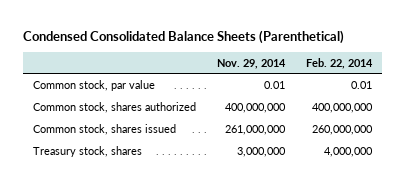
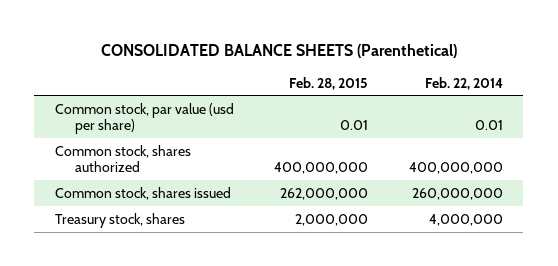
[23,29,345,44] Condensed Consolidated Balance Sheets (Parenthetical) -> [100,43,457,58] CONSOLIDATED BALANCE SHEETS (Parenthetical)
[217,58,287,69] Nov. 29, 2014 -> none
none -> [289,76,369,90] Feb. 28, 2015
[33,79,156,91] Common stock, par value -> [54,102,234,134] Common stock, par value (usd per share)

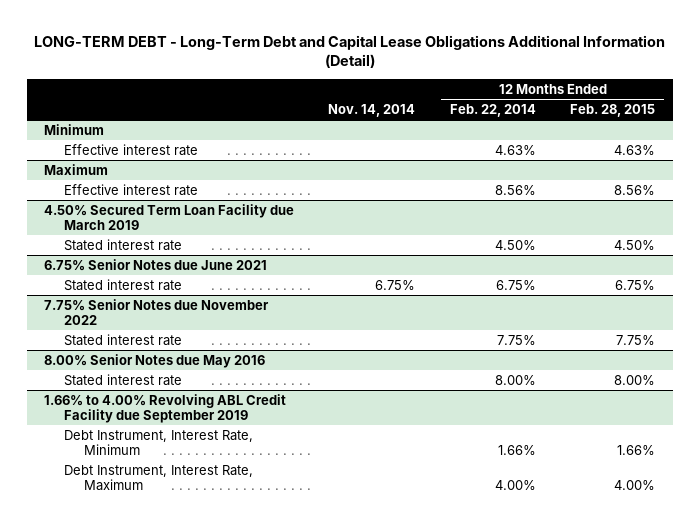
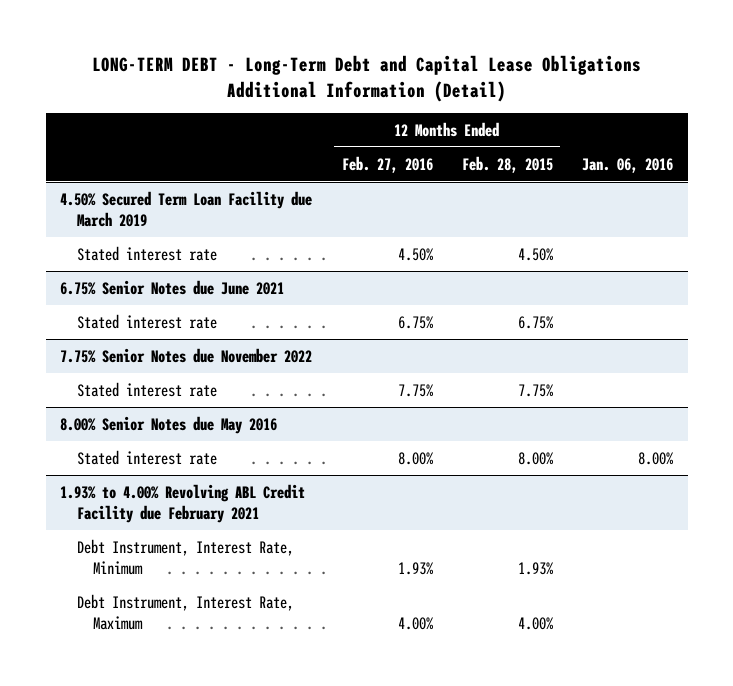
[328,103,416,117] Nov. 14, 2014 -> none
[449,103,536,117] Feb. 22, 2014 -> none
none -> [341,155,433,173] Feb. 27, 2016
none -> [582,157,674,173] Jan. 06, 2016
[43,123,104,135] Minimum -> none
[64,143,199,156] Effective interest rate -> none
[43,163,108,175] Maximum -> none
[64,183,199,196] Effective interest rate -> none
[43,393,286,423] 1.66% to 4.00% Revolving ABL Credit Facility due September 2019 -> [60,483,306,523] 1.93% to 4.00% Revolving ABL Credit Facility due February 2021
[617,444,656,455] 1.66% -> [517,561,553,575] 1.93%

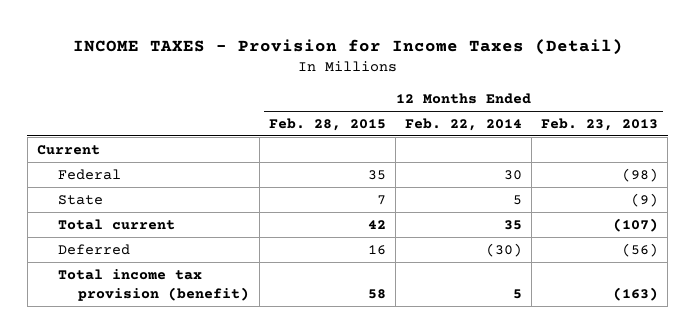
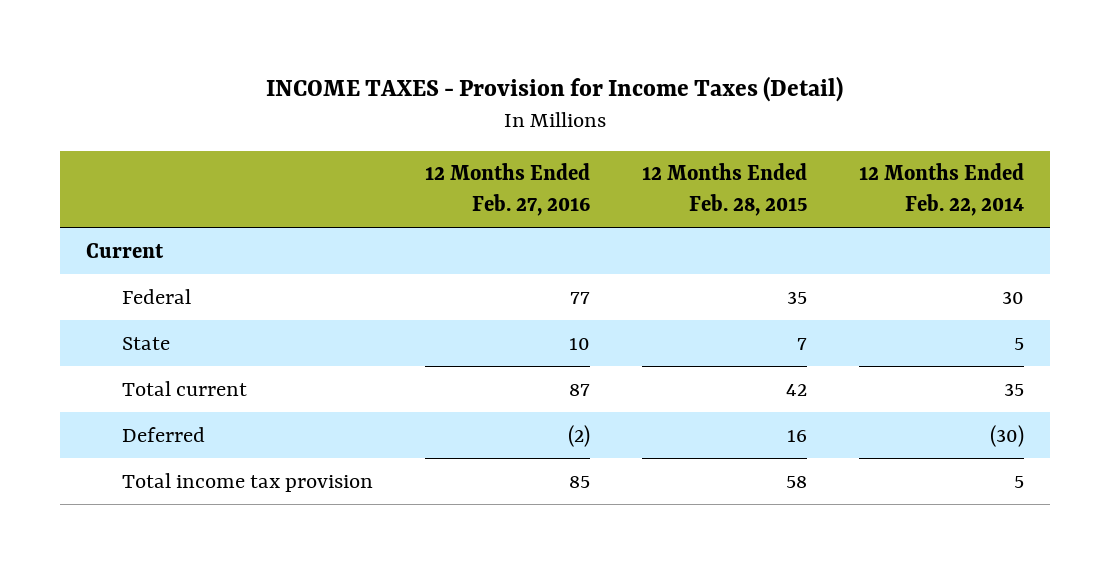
[541,117,659,131] Feb. 23, 2013 -> none
none -> [425,163,591,216] 12 Months Ended Feb. 27, 2016
[57,268,250,302] Total income tax provision (benefit) -> [122,472,374,492] Total income tax provision

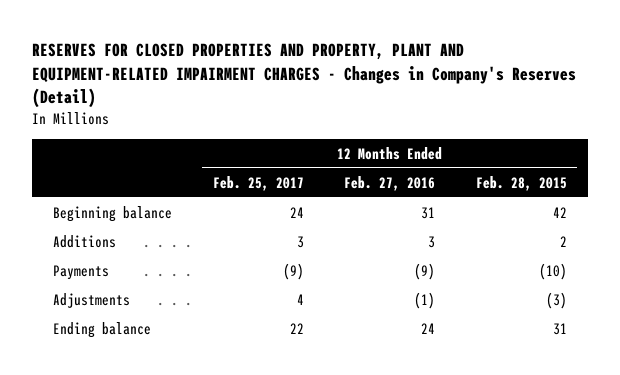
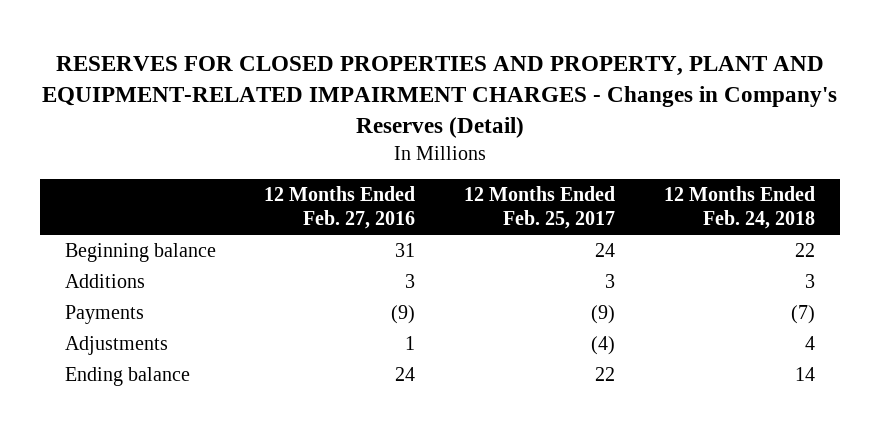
[476,175,568,191] Feb. 28, 2015 -> none
none -> [664,186,816,230] 12 Months Ended Feb. 24, 2018
[296,293,304,305] 4 -> [591,335,616,355] (4)
[414,291,436,309] (1) -> [405,335,416,350] 1

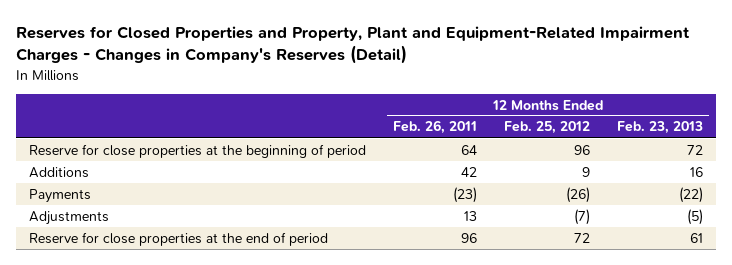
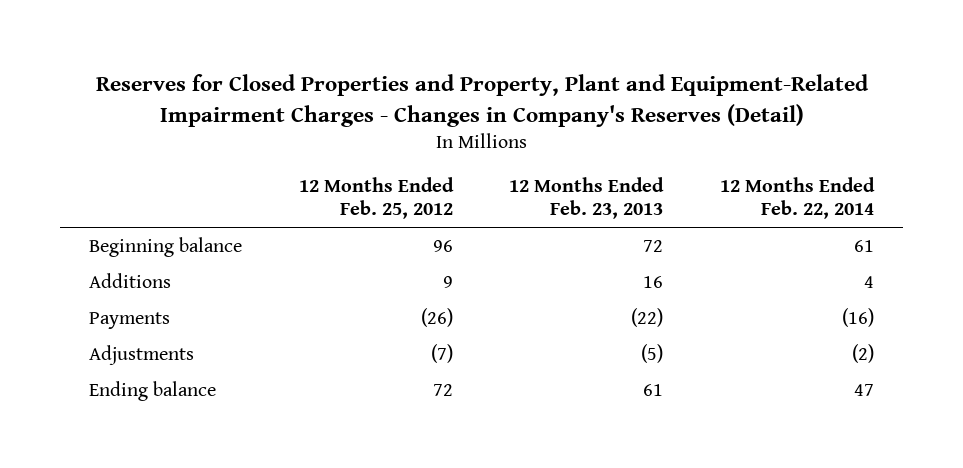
[393,120,478,135] Feb. 26, 2011 -> none
none -> [720,177,876,219] 12 Months Ended Feb. 22, 2014
[29,143,367,158] Reserve for close properties at the beginning of period -> [88,237,242,258] Beginning balance
[29,231,329,246] Reserve for close properties at the end of period -> [88,381,216,402] Ending balance

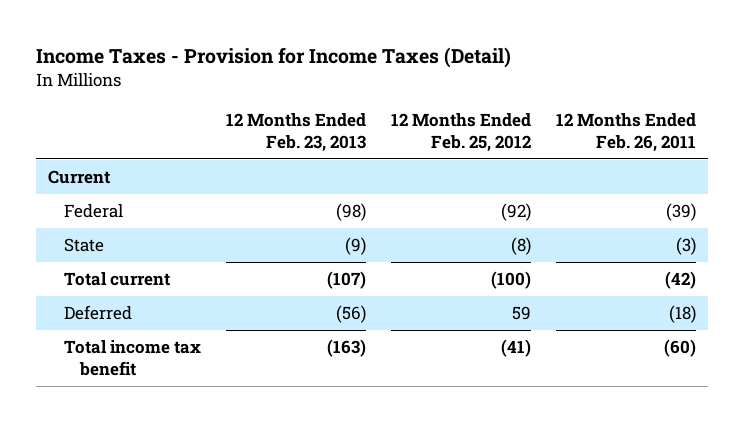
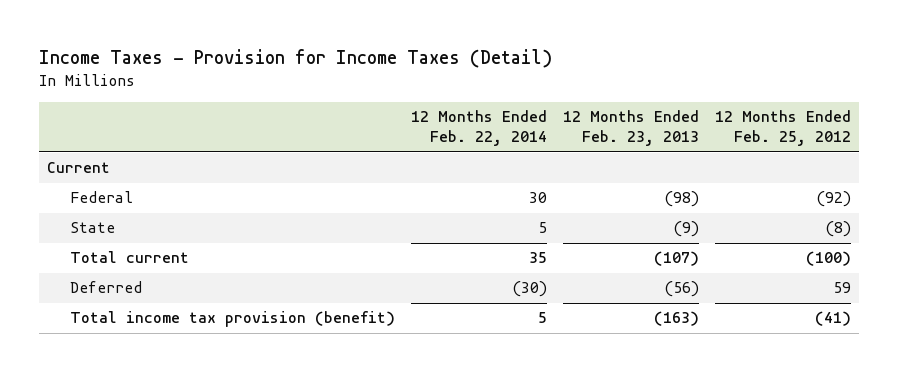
[555,112,696,153] 12 Months Ended Feb. 26, 2011 -> none
none -> [411,110,548,147] 12 Months Ended Feb. 22, 2014
[64,340,202,377] Total income tax benefit -> [70,311,396,328] Total income tax provision (benefit)

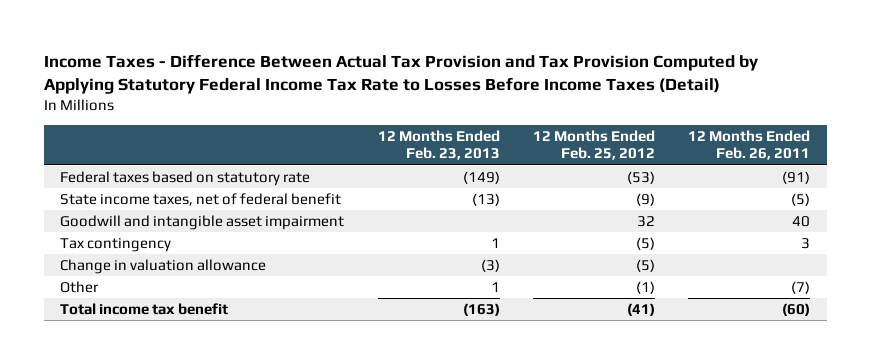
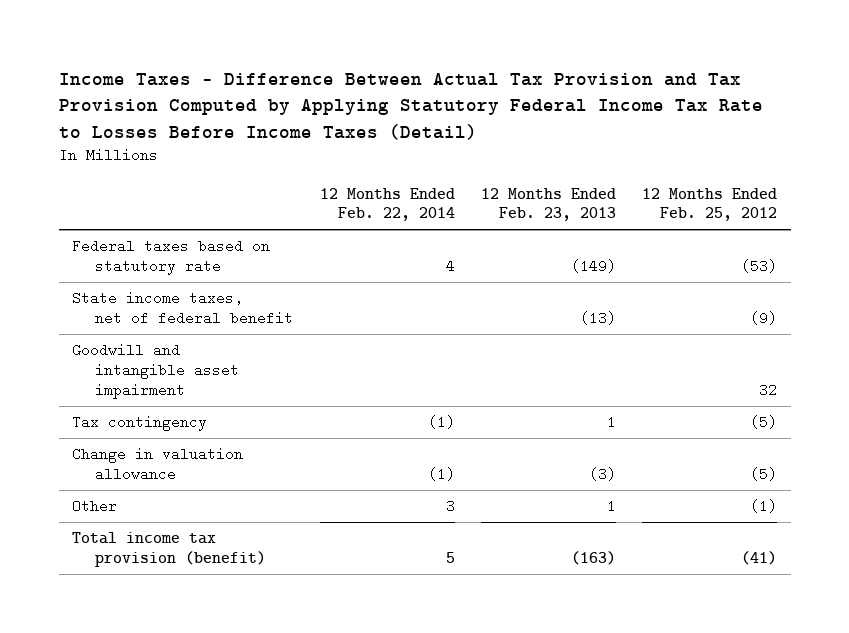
[688,129,811,161] 12 Months Ended Feb. 26, 2011 -> none
none -> [319,187,455,222] 12 Months Ended Feb. 22, 2014
[60,302,229,315] Total income tax benefit -> [71,532,267,568] Total income tax provision (benefit)

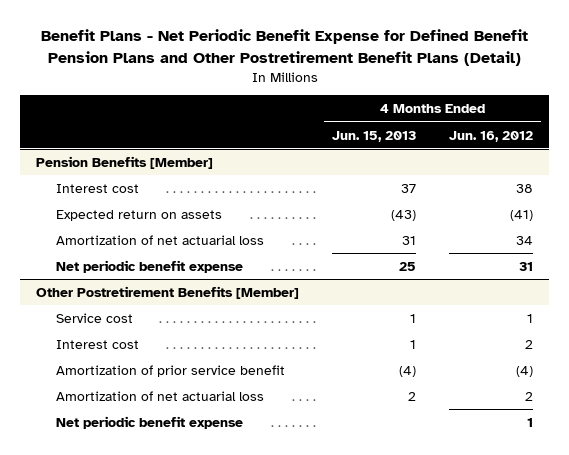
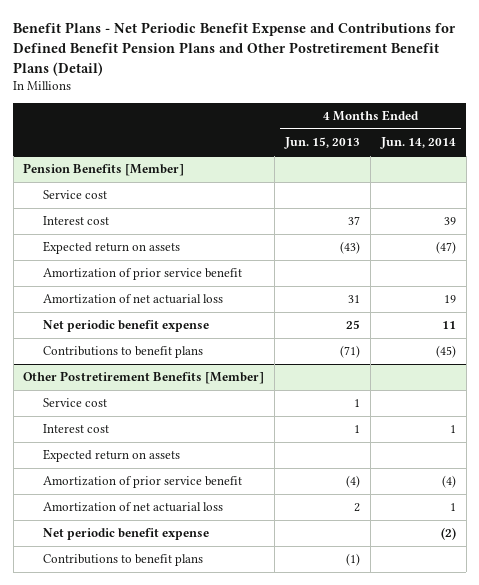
[40,29,528,66] Benefit Plans - Net Periodic Benefit Expense for Defined Benefit Pension Plans and Other Postretirement Benefit Plans (Detail) -> [13,21,457,76] Benefit Plans - Net Periodic Benefit Expense and Contributions for Defined Benefit Pension Plans and Other Postretirement Benefit Plans (Detail)
[449,130,534,142] Jun. 16, 2012 -> none
none -> [379,137,456,150] Jun. 14, 2014
none -> [43,190,108,200] Service cost
none -> [43,268,243,281] Amortization of prior service benefit
none -> [43,346,204,359] Contributions to benefit plans
none -> [43,449,181,463] Expected return on assets
none -> [43,554,204,567] Contributions to benefit plans

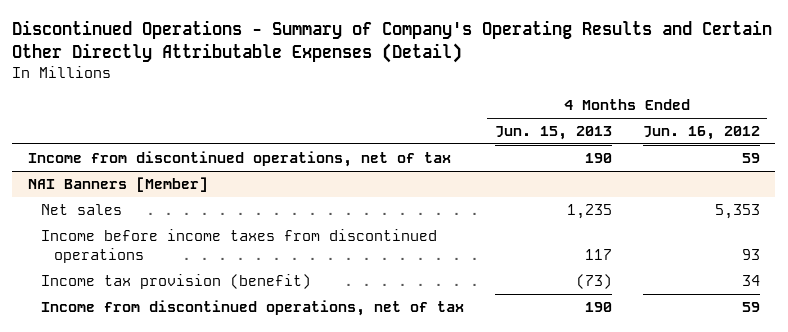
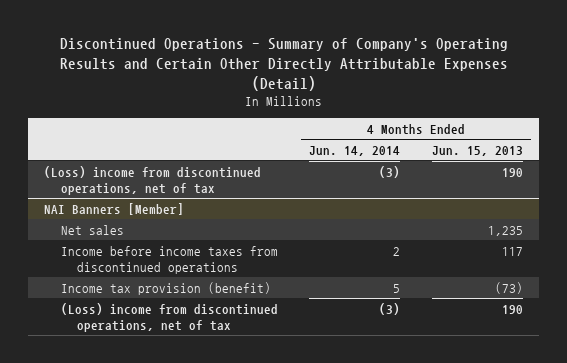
[642,126,760,141] Jun. 16, 2012 -> none
none -> [309,145,401,156] Jun. 14, 2014
[27,150,451,167] Income from discontinued operations, net of tax -> [44,165,262,195] (Loss) income from discontinued operations, net of tax
[40,299,464,316] Income from discontinued operations, net of tax -> [60,302,278,332] (Loss) income from discontinued operations, net of tax

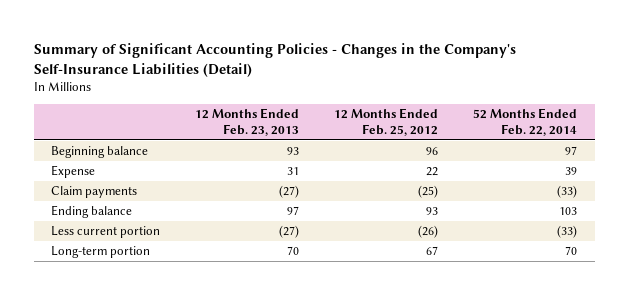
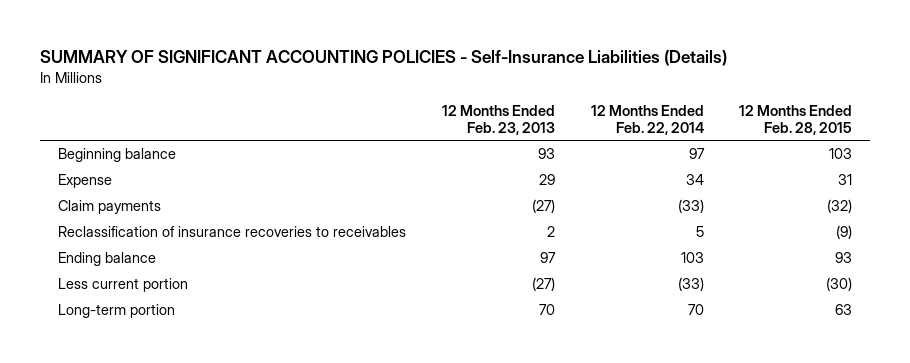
[33,42,516,77] Summary of Significant Accounting Policies - Changes in the Company's Self-Insurance Liabilities (Detail) -> [40,49,728,66] SUMMARY OF SIGNIFICANT ACCOUNTING POLICIES - Self-Insurance Liabilities (Details)
[334,107,439,136] 12 Months Ended Feb. 25, 2012 -> none
[473,107,578,136] 52 Months Ended Feb. 22, 2014 -> none
none -> [590,104,704,135] 12 Months Ended Feb. 22, 2014
none -> [739,104,853,135] 12 Months Ended Feb. 28, 2015
[287,167,300,176] 31 -> [538,174,555,186] 29
none -> [57,226,406,238] Reclassification of insurance recoveries to receivables

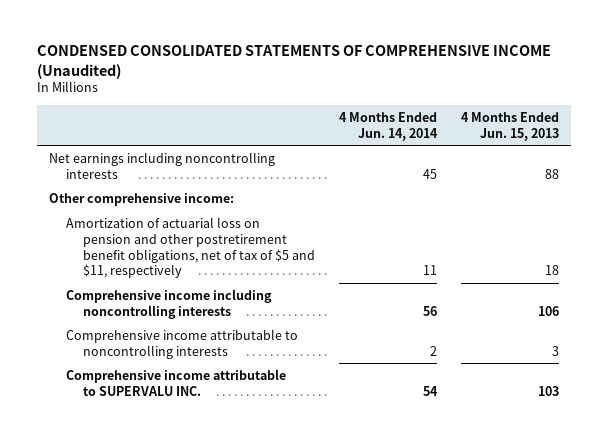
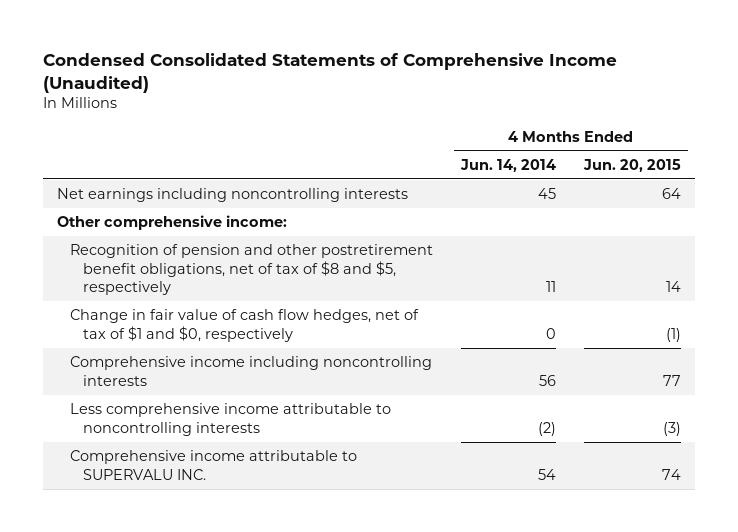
[36,45,551,79] CONDENSED CONSOLIDATED STATEMENTS OF COMPREHENSIVE INCOME (Unaudited) -> [43,52,618,93] Condensed Consolidated Statements of Comprehensive Income (Unaudited)
[460,111,559,141] 4 Months Ended Jun. 15, 2013 -> none
none -> [582,158,681,172] Jun. 20, 2015
[65,216,315,279] Amortization of actuarial loss on pension and other postretirement benefit obligations, net of tax of $5 and $11, respectively -> [69,244,433,296] Recognition of pension and other postretirement benefit obligations, net of tax of $8 and $5, respectively
none -> [69,309,419,342] Change in fair value of cash flow hedges, net of tax of $1 and $0, respectively
[65,328,298,359] Comprehensive income attributable to noncontrolling interests -> [69,403,391,436] Less comprehensive income attributable to noncontrolling interests
[429,345,437,356] 2 -> [537,421,556,436] (2)

